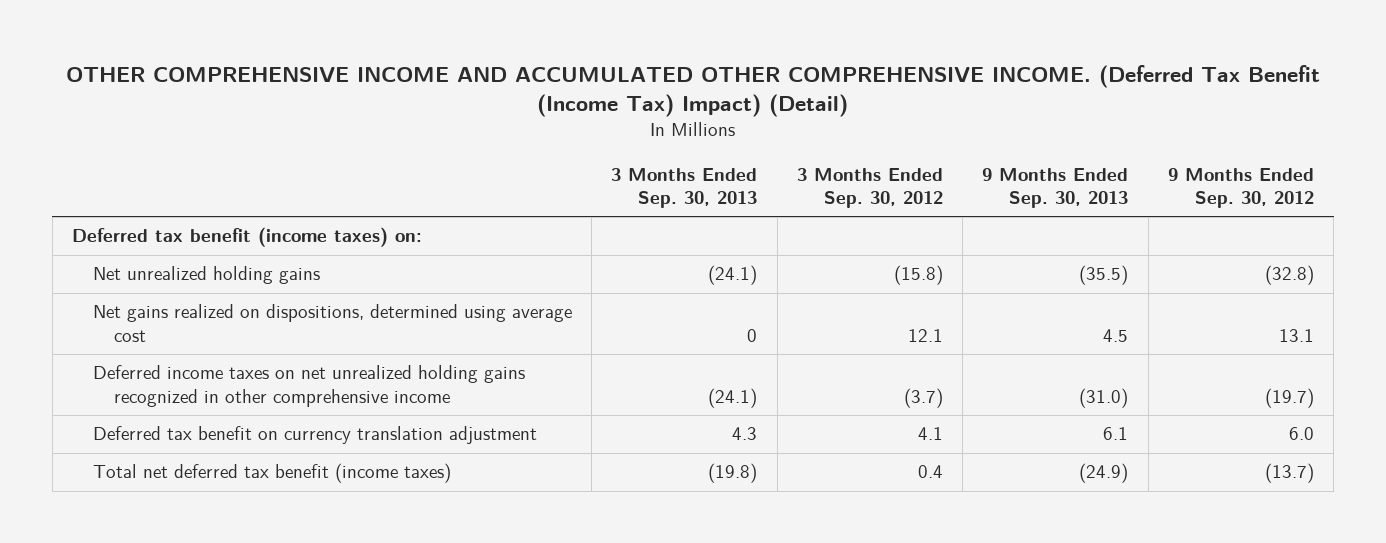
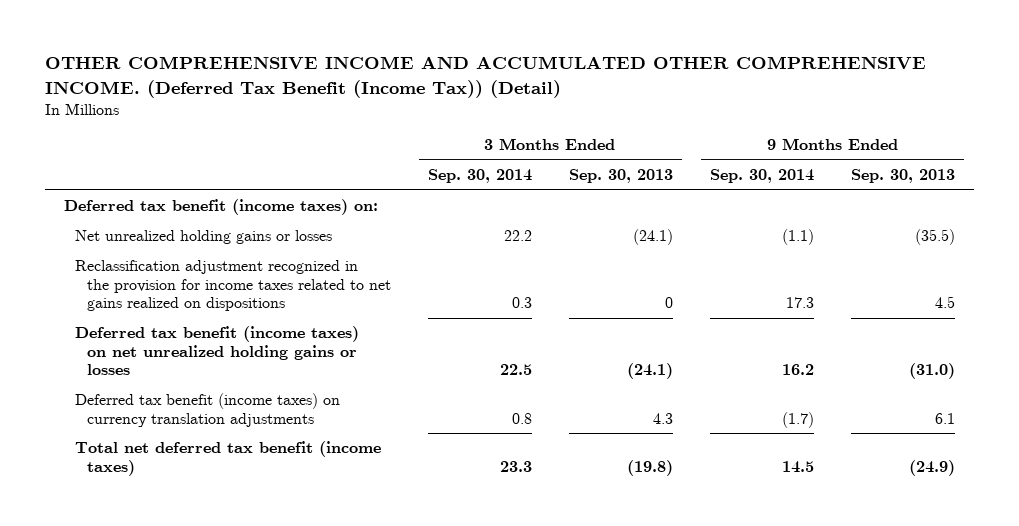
[65,64,1320,117] OTHER COMPREHENSIVE INCOME AND ACCUMULATED OTHER COMPREHENSIVE INCOME. (Deferred Tax Benefit (Income Tax) Impact) (Detail) -> [45,56,927,98] OTHER COMPREHENSIVE INCOME AND ACCUMULATED OTHER COMPREHENSIVE INCOME. (Deferred Tax Benefit (Income Tax)) (Detail)
[796,167,943,208] 3 Months Ended Sep. 30, 2012 -> none
[1167,167,1314,208] 9 Months Ended Sep. 30, 2012 -> none
none -> [427,169,532,184] Sep. 30, 2014
none -> [710,169,815,184] Sep. 30, 2014
[92,266,320,285] Net unrealized holding gains -> [75,230,333,245] Net unrealized holding gains or losses
[92,304,572,342] Net gains realized on dispositions, determined using average cost -> [75,260,391,312] Reclassification adjustment recognized in the provision for income taxes related to net gains realized on dispositions
[92,365,525,407] Deferred income taxes on net unrealized holding gains recognized in other comprehensive income -> [75,326,360,376] Deferred tax benefit (income taxes) on net unrealized holding gains or losses
[92,426,537,445] Deferred tax benefit on currency translation adjustment -> [75,393,341,427] Deferred tax benefit (income taxes) on currency translation adjustments

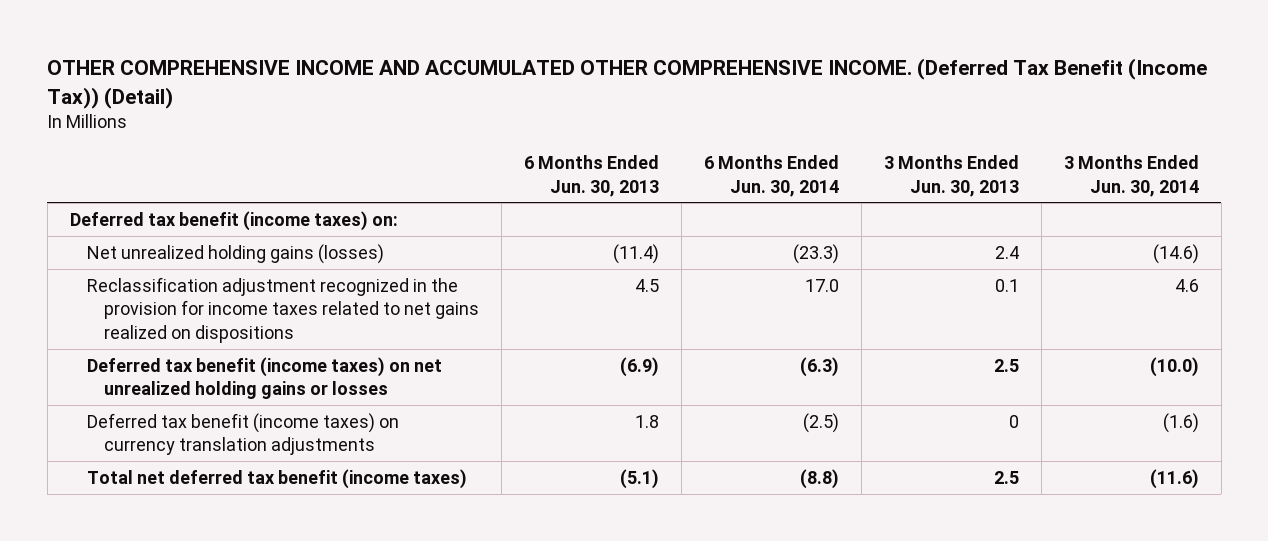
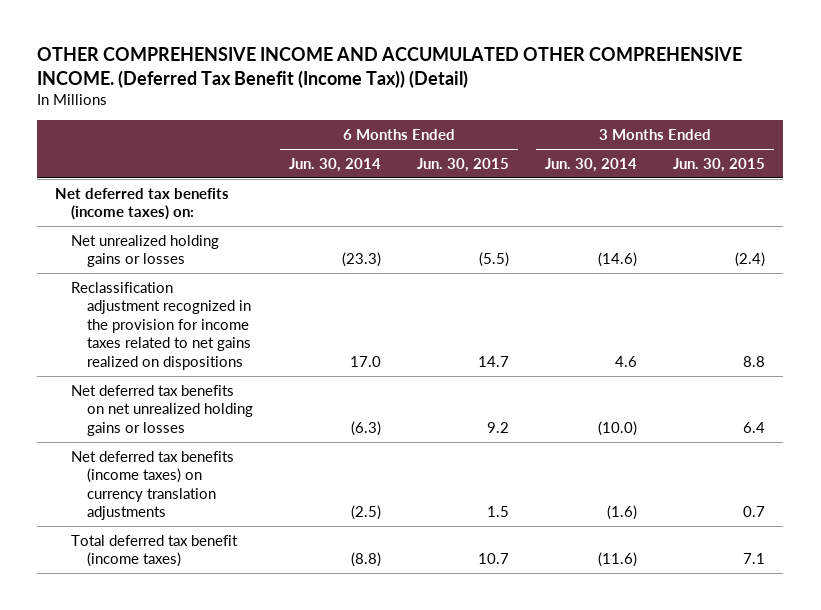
[523,155,659,197] 6 Months Ended Jun. 30, 2013 -> none
[883,155,1019,197] 3 Months Ended Jun. 30, 2013 -> none
none -> [417,157,510,172] Jun. 30, 2015
none -> [673,157,766,172] Jun. 30, 2015
[69,210,398,231] Deferred tax benefit (income taxes) on: -> [55,187,230,221] Net deferred tax benefits (income taxes) on:
[86,243,384,264] Net unrealized holding gains (losses) -> [71,234,220,268] Net unrealized holding gains or losses
[86,356,442,400] Deferred tax benefit (income taxes) on net unrealized holding gains or losses -> [71,384,254,436] Net deferred tax benefits on net unrealized holding gains or losses
[86,412,399,456] Deferred tax benefit (income taxes) on currency translation adjustments -> [71,450,235,521] Net deferred tax benefits (income taxes) on currency translation adjustments
[86,468,467,489] Total net deferred tax benefit (income taxes) -> [71,534,239,568] Total deferred tax benefit (income taxes)

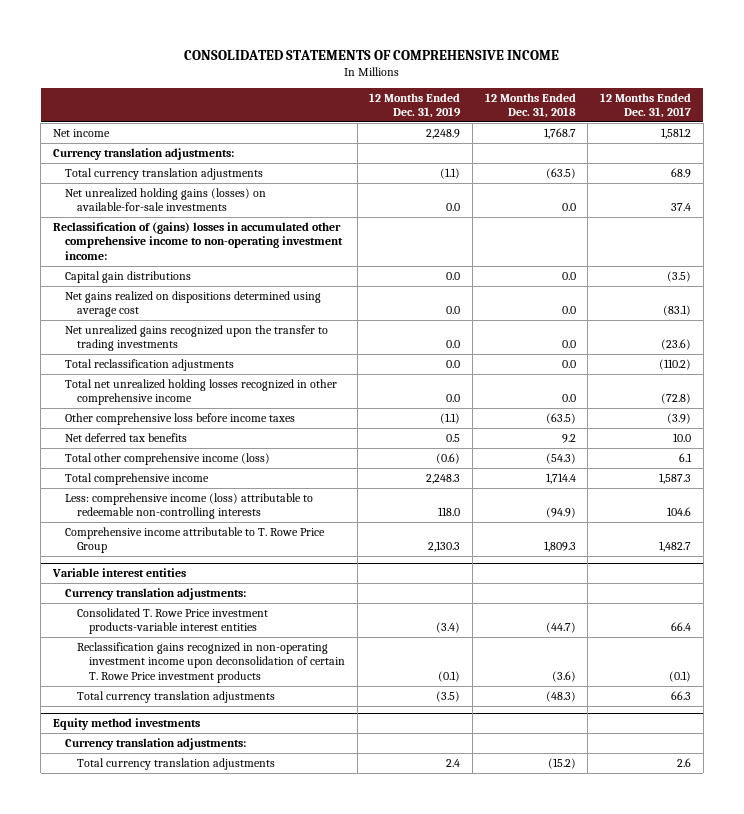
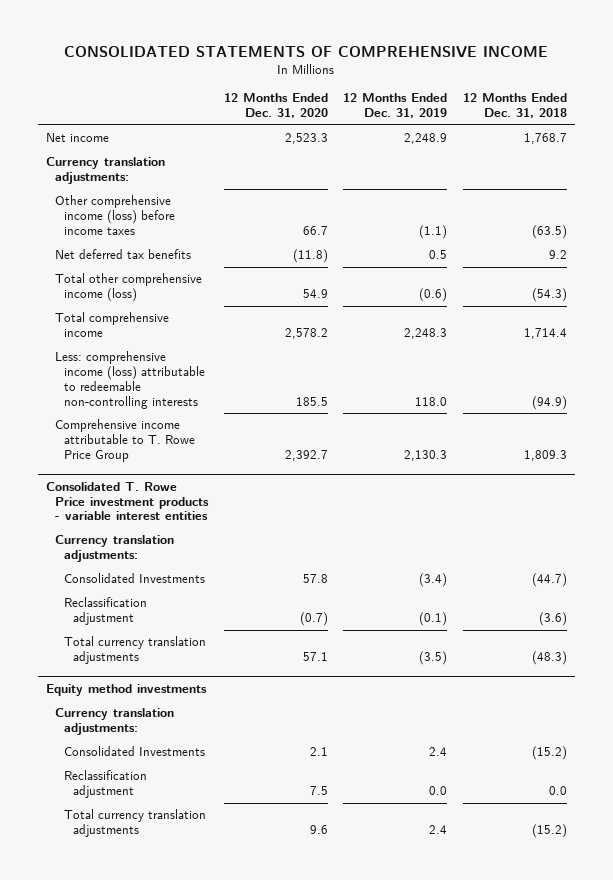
[599,92,691,119] 12 Months Ended Dec. 31, 2017 -> none
none -> [223,93,328,119] 12 Months Ended Dec. 31, 2020
[65,167,264,180] Total currency translation adjustments -> none
[65,187,267,212] Net unrealized holding gains (losses) on available-for-sale investments -> none
[53,221,344,260] Reclassification of (gains) losses in accumulated other comprehensive income to non-operating investment income: -> none
[65,270,192,283] Capital gain distributions -> none
[65,290,322,318] Net gains realized on dispositions determined using average cost -> none
[65,324,329,352] Net unrealized gains recognized upon the transfer to trading investments -> none
[65,358,235,371] Total reclassification adjustments -> none
[65,378,338,406] Total net unrealized holding losses recognized in other comprehensive income -> none
[65,412,296,425] Other comprehensive loss before income taxes -> [54,195,176,235] Other comprehensive income (loss) before income taxes
[52,568,187,578] Variable interest entities -> [45,481,209,521] Consolidated T. Rowe Price investment products - variable interest entities
[76,607,268,635] Consolidated T. Rowe Price investment products-variable interest entities -> [64,573,206,584] Consolidated Investments
[76,641,345,683] Reclassification gains recognized in non-operating investment income upon deconsolidation of certain T. Rowe Price investment products -> [64,597,148,626] Reclassification adjustment
none -> [64,746,206,757] Consolidated Investments
none -> [64,770,148,799] Reclassification adjustment

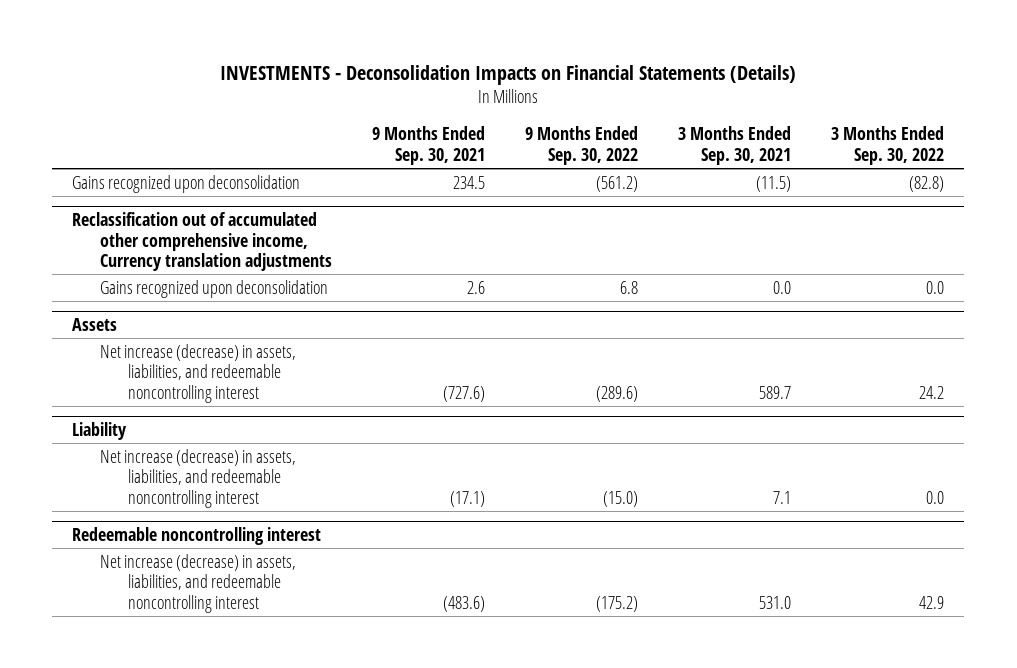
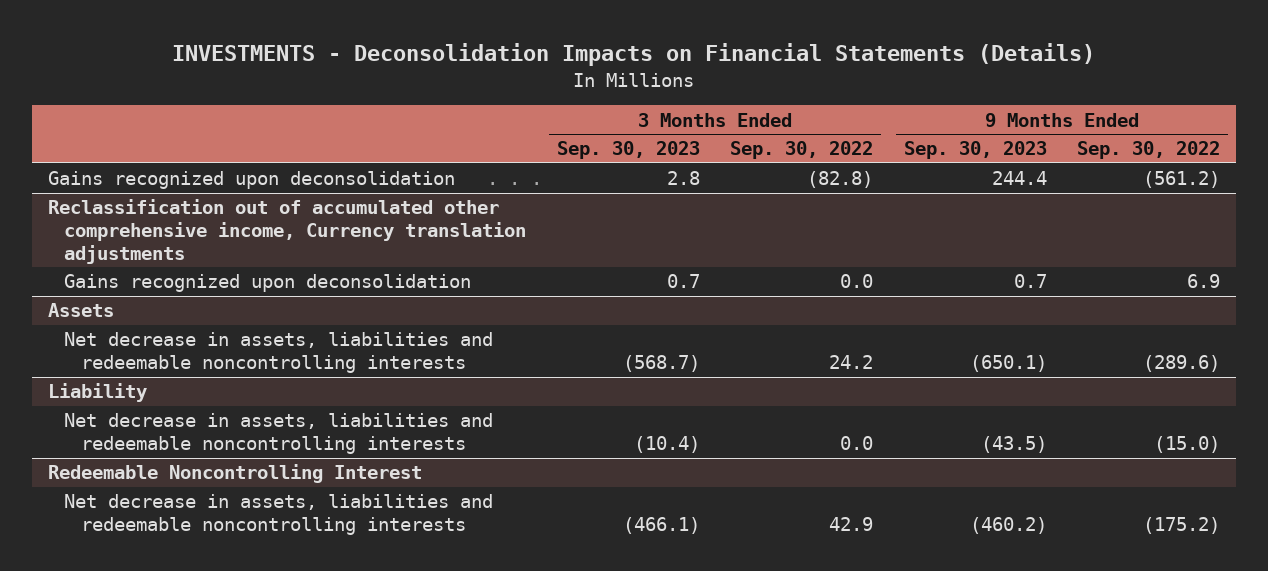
[372,126,486,166] 9 Months Ended Sep. 30, 2021 -> none
[678,126,792,166] 3 Months Ended Sep. 30, 2021 -> none
none -> [556,141,700,160] Sep. 30, 2023
none -> [903,141,1047,160] Sep. 30, 2023
[620,280,639,294] 6.8 -> [1187,274,1221,289] 6.9
[100,343,297,403] Net increase (decrease) in assets, liabilities, and redeemable noncontrolling interest -> [64,332,494,373] Net decrease in assets, liabilities and redeemable noncontrolling interests
[100,448,297,508] Net increase (decrease) in assets, liabilities, and redeemable noncontrolling interest -> [64,413,494,454] Net decrease in assets, liabilities and redeemable noncontrolling interests
[72,527,322,546] Redeemable noncontrolling interest -> [47,464,422,484] Redeemable Noncontrolling Interest
[100,553,297,613] Net increase (decrease) in assets, liabilities, and redeemable noncontrolling interest -> [64,494,494,535] Net decrease in assets, liabilities and redeemable noncontrolling interests

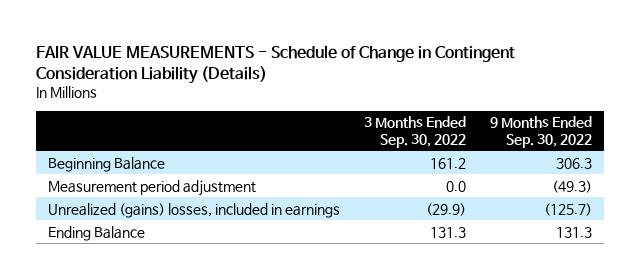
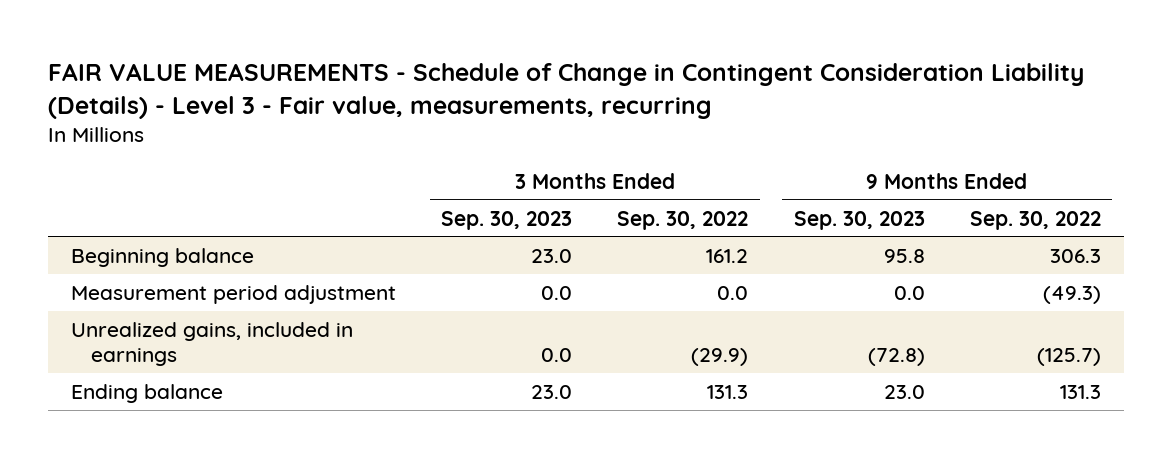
[36,44,516,84] FAIR VALUE MEASUREMENTS - Schedule of Change in Contingent Consideration Liability (Details) -> [48,62,1085,119] FAIR VALUE MEASUREMENTS - Schedule of Change in Contingent Consideration Liability (Details) - Level 3 - Fair value, measurements, recurring
none -> [441,210,573,230] Sep. 30, 2023
none -> [793,210,925,230] Sep. 30, 2023
[48,156,166,172] Beginning Balance -> [70,247,254,267] Beginning balance
[48,202,341,218] Unrealized (gains) losses, included in earnings -> [70,321,353,367] Unrealized gains, included in earnings
[48,225,146,241] Ending Balance -> [70,383,223,403] Ending balance

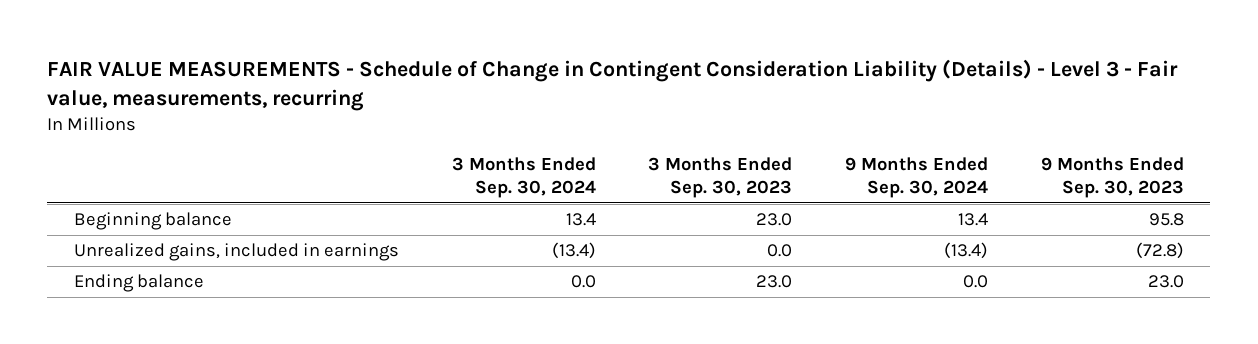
[617,210,749,230] Sep. 30, 2022 -> none
[969,210,1101,230] Sep. 30, 2022 -> none
none -> [451,157,596,199] 3 Months Ended Sep. 30, 2024
none -> [845,157,989,199] 9 Months Ended Sep. 30, 2024
[70,284,396,304] Measurement period adjustment -> none

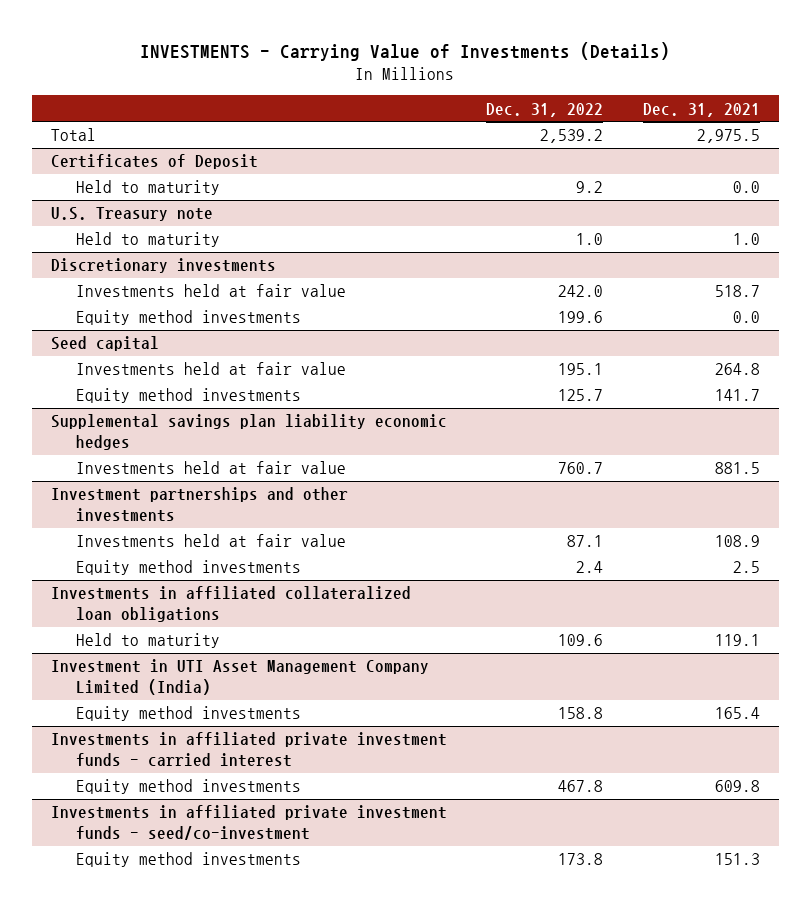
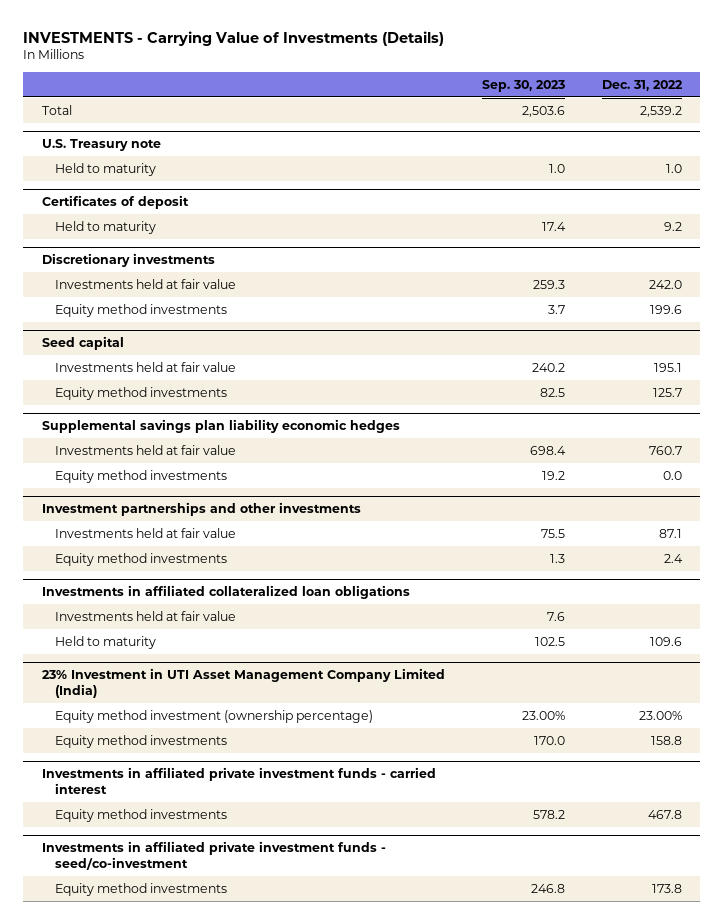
[642,102,760,117] Dec. 31, 2021 -> none
none -> [481,79,565,92] Sep. 30, 2023
[51,154,259,170] Certificates of Deposit -> none
[75,180,220,196] Held to maturity -> none
none -> [41,194,189,209] Certificates of deposit
none -> [54,220,156,234] Held to maturity
none -> [54,469,227,483] Equity method investments
none -> [54,610,236,621] Investments held at fair value
[51,659,430,696] Investment in UTI Asset Management Company Limited (India) -> [41,667,445,699] 23% Investment in UTI Asset Management Company Limited (India)
none -> [54,709,373,723] Equity method investment (ownership percentage)

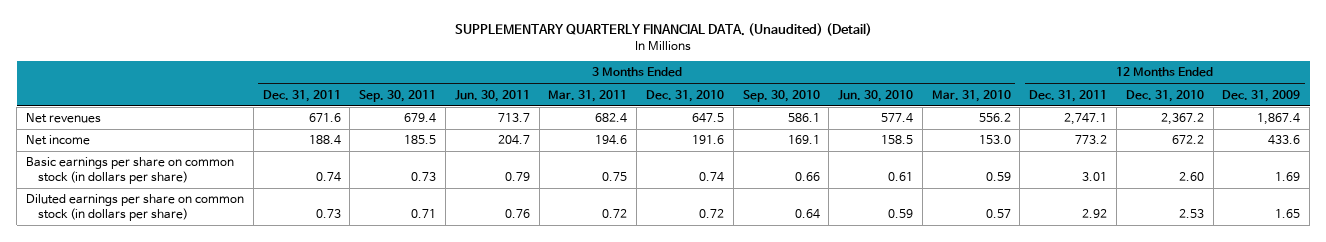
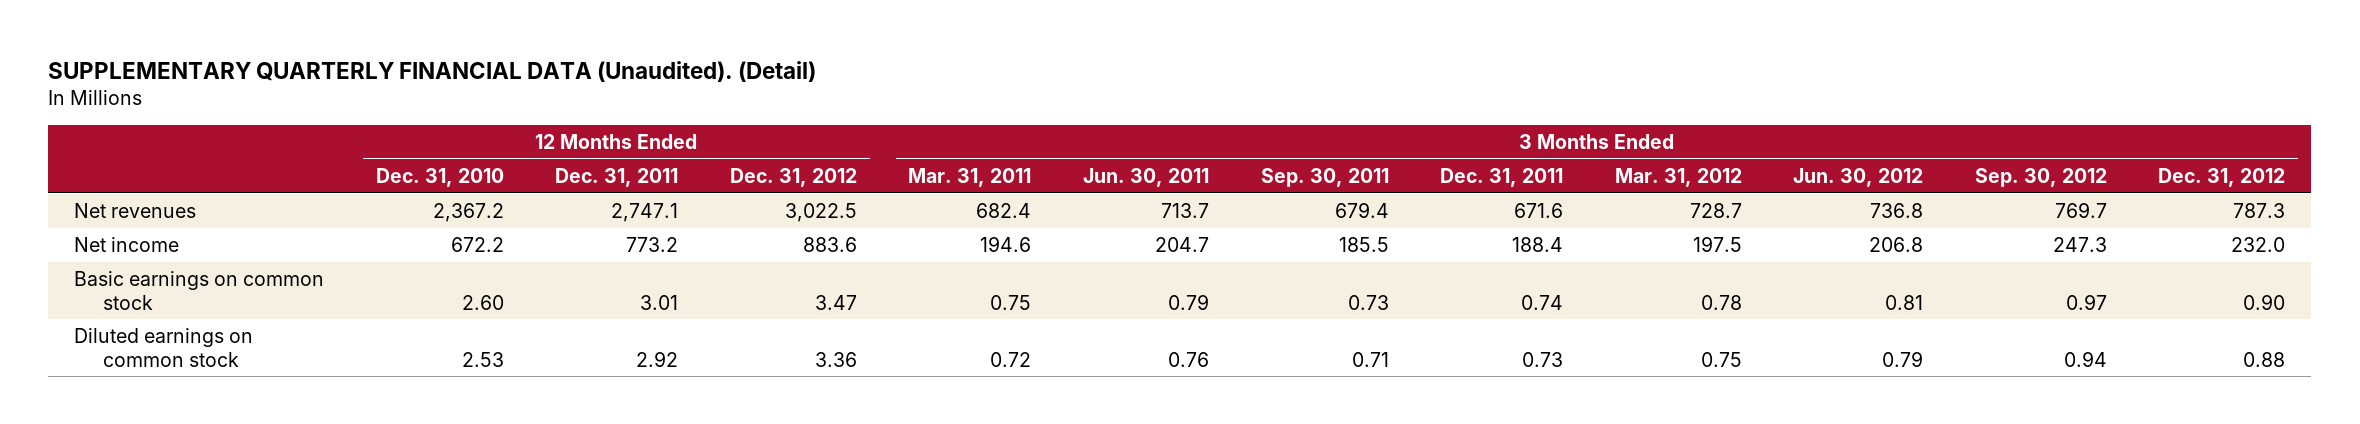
[455,23,873,37] SUPPLEMENTARY QUARTERLY FINANCIAL DATA. (Unaudited) (Detail) -> [48,60,817,82] SUPPLEMENTARY QUARTERLY FINANCIAL DATA (Unaudited). (Detail)
[645,89,724,102] Dec. 31, 2010 -> none
[742,89,820,102] Sep. 30, 2010 -> none
[838,89,914,102] Jun. 30, 2010 -> none
[931,89,1011,102] Mar. 31, 2010 -> none
[1222,89,1301,102] Dec. 31, 2009 -> none
none -> [729,167,857,187] Dec. 31, 2012
none -> [1614,167,1742,187] Mar. 31, 2012
none -> [1793,167,1924,187] Jun. 30, 2012
none -> [1974,167,2107,187] Sep. 30, 2012
none -> [2158,167,2286,187] Dec. 31, 2012
[26,157,235,184] Basic earnings per share on common stock (in dollars per share) -> [74,271,325,310] Basic earnings on common stock
[26,194,245,221] Diluted earnings per share on common stock (in dollars per share) -> [74,328,254,367] Diluted earnings on common stock

